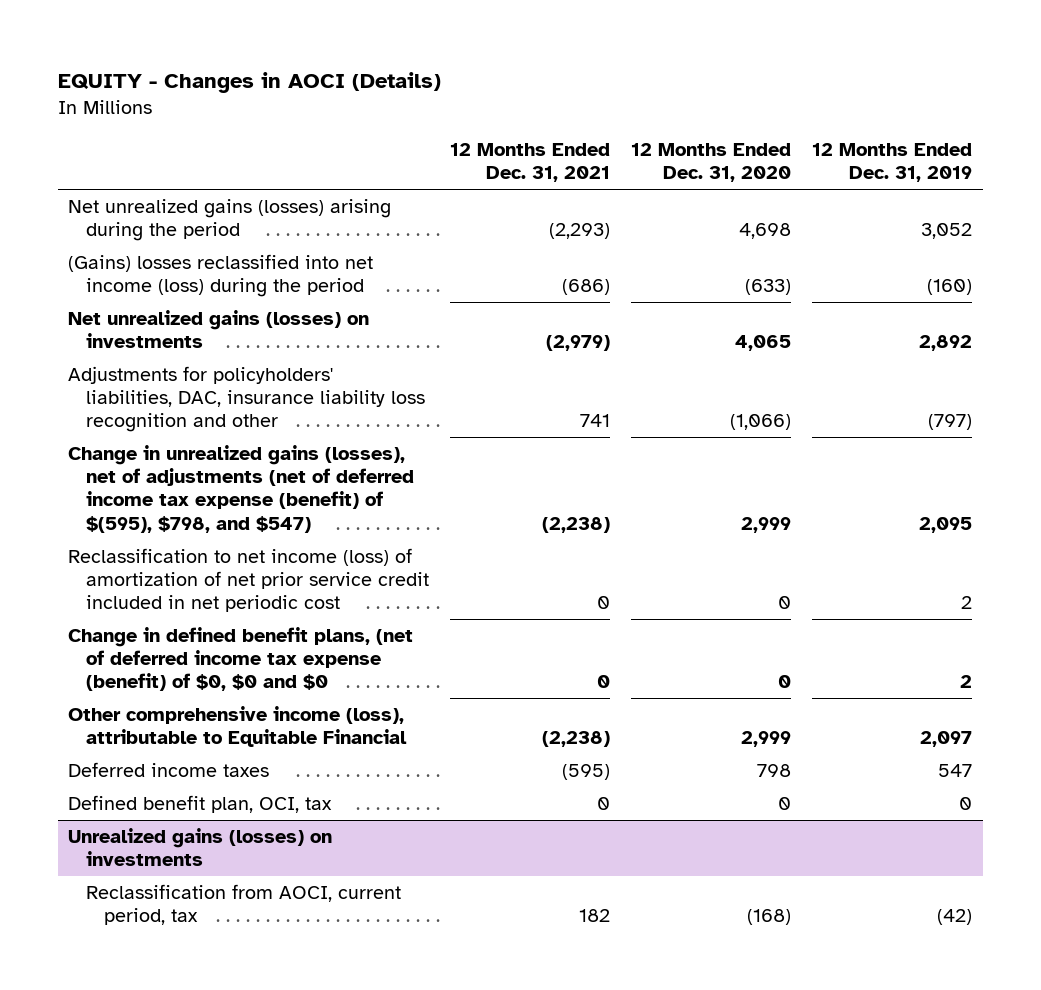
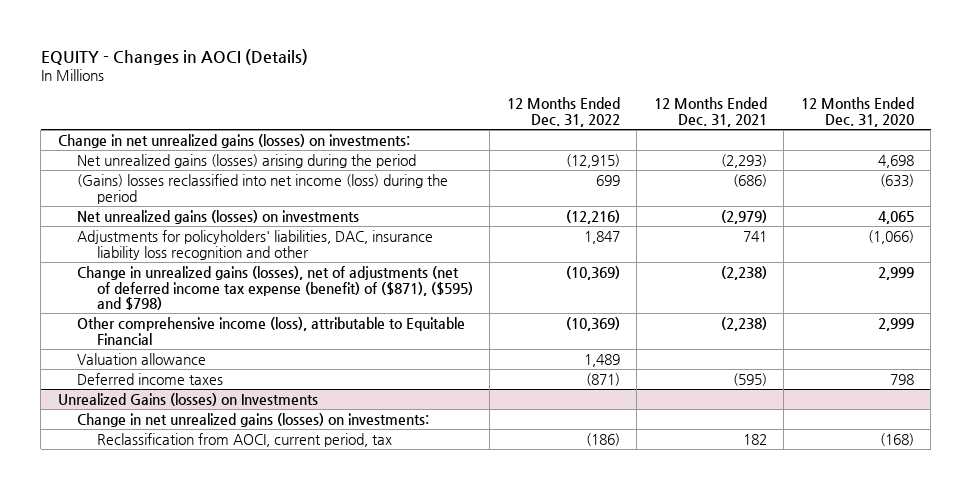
[812,143,973,183] 12 Months Ended Dec. 31, 2019 -> none
none -> [506,97,620,128] 12 Months Ended Dec. 31, 2022
none -> [57,133,410,148] Change in net unrealized gains (losses) on investments:
[68,548,430,613] Reclassification to net income (loss) of amortization of net prior service credit included in net periodic cost -> none
[68,627,414,692] Change in defined benefit plans, (net of deferred income tax expense (benefit) of $0, $0 and $0 -> none
[68,445,415,533] Change in unrealized gains (losses), net of adjustments (net of deferred income tax expense (benefit) of $(595), $798, and $547) -> [77,265,473,311] Change in unrealized gains (losses), net of adjustments (net of deferred income tax expense (benefit) of ($871), ($595) and $798)
none -> [77,352,207,365] Valuation allowance
[68,795,333,814] Defined benefit plan, OCI, tax -> none
[68,828,333,867] Unrealized gains (losses) on investments -> [57,392,318,406] Unrealized Gains (losses) on Investments
none -> [77,412,430,427] Change in net unrealized gains (losses) on investments:

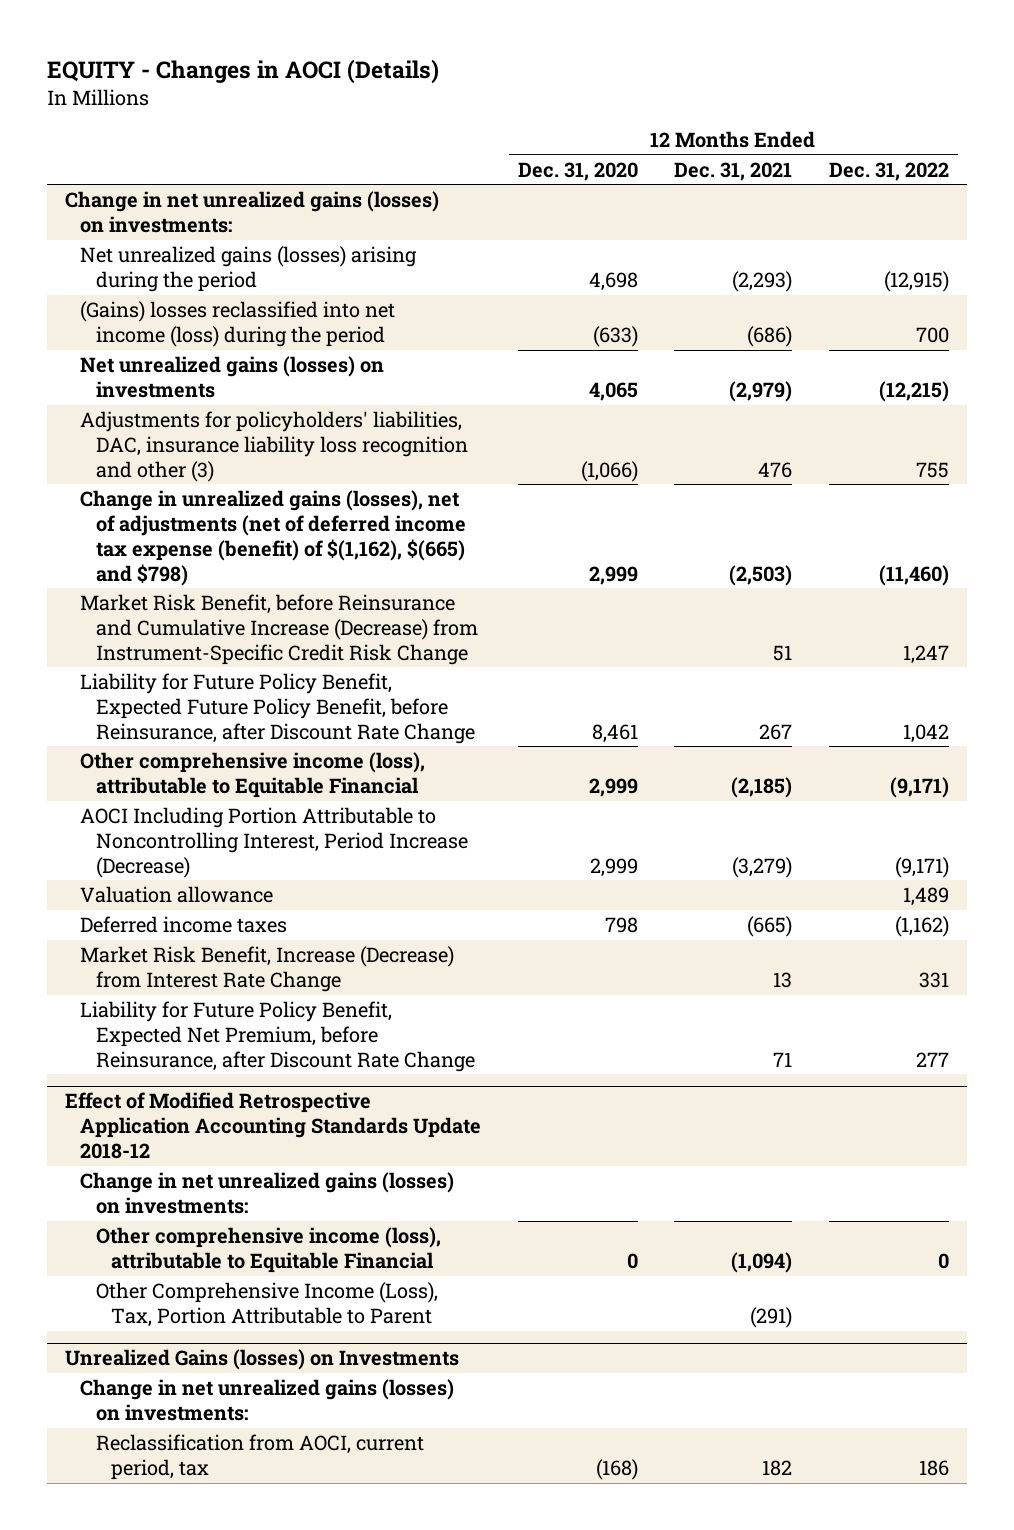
[595,174,620,186] 699 -> [915,326,949,343] 700
[565,209,620,224] (12,216) -> [878,380,949,402] (12,215)
[77,229,434,260] Adjustments for policyholders' liabilities, DAC, insurance liability loss recognition and other -> [80,411,468,482] Adjustments for policyholders' liabilities, DAC, insurance liability loss recognition and other (3)
[583,230,620,244] 1,847 -> [915,461,949,478] 755
[742,230,767,242] 741 -> [758,461,793,478] 476
[77,265,473,311] Change in unrealized gains (losses), net of adjustments (net of deferred income tax expense (benefit) of ($871), ($595) and $798) -> [80,490,466,586] Change in unrealized gains (losses), net of adjustments (net of deferred income tax expense (benefit) of $(1,162), $(665) and $798)
[565,265,620,280] (10,369) -> [878,564,949,586] (11,460)
[720,265,767,280] (2,238) -> [729,564,793,586] (2,503)
none -> [80,594,478,665] Market Risk Benefit, before Reinsurance and Cumulative Increase (Decrease) from Instrument-Specific Credit Risk Change
none -> [80,673,475,744] Liability for Future Policy Benefit, Expected Future Policy Benefit, before Reinsurance, after Discount Rate Change
[565,316,620,331] (10,369) -> [889,776,949,798] (9,171)
[720,316,767,331] (2,238) -> [731,776,793,798] (2,185)
none -> [80,807,468,878] AOCI Including Portion Attributable to Noncontrolling Interest, Period Increase (Decrease)
[585,372,620,386] (871) -> [894,916,949,938] (1,162)
[732,372,767,386] (595) -> [747,916,793,938] (665)
none -> [80,946,455,992] Market Risk Benefit, Increase (Decrease) from Interest Rate Change
none -> [80,1001,475,1072] Liability for Future Policy Benefit, Expected Net Premium, before Reinsurance, after Discount Rate Change
none -> [65,1092,482,1160] Effect of Modified Retrospective Application Accounting Standards Update 2018-12
none -> [80,1172,455,1214] Change in net unrealized gains (losses) on investments:
none -> [95,1227,441,1273] Other comprehensive income (loss), attributable to Equitable Financial
none -> [95,1282,438,1327] Other Comprehensive Income (Loss), Tax, Portion Attributable to Parent
[585,432,620,446] (186) -> [918,1459,949,1476] 186

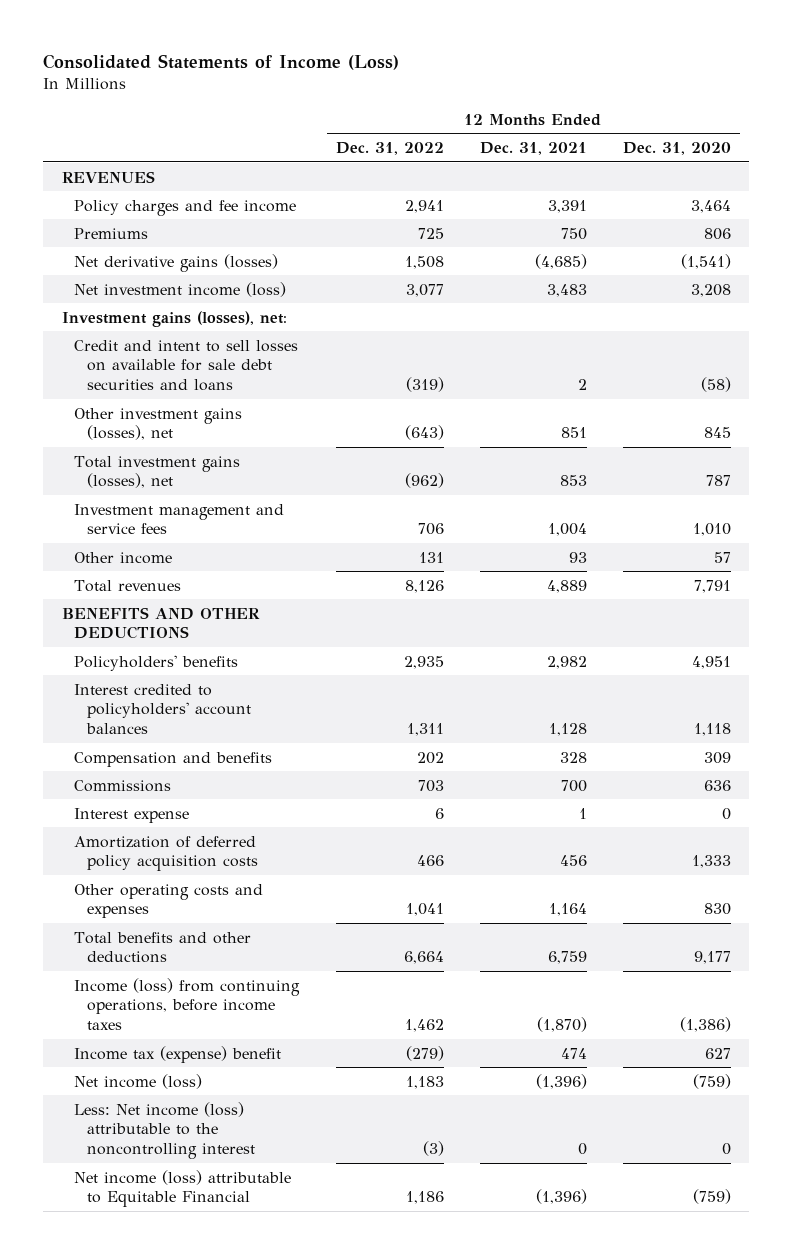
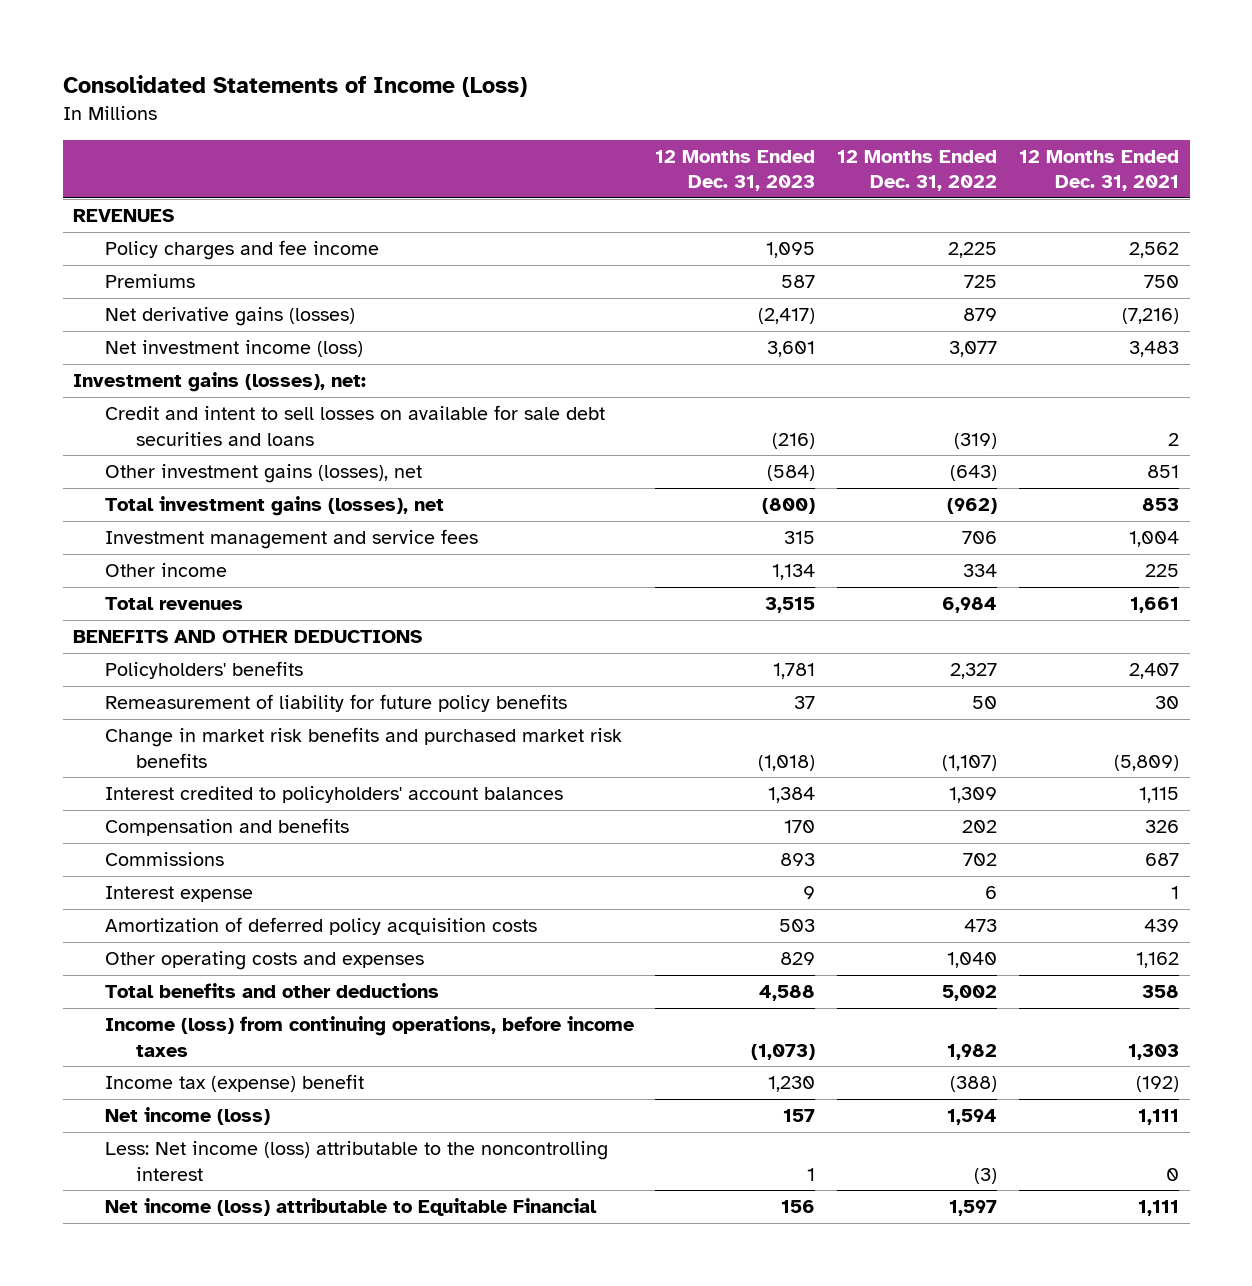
[622,142,731,156] Dec. 31, 2020 -> none
none -> [655,149,816,192] 12 Months Ended Dec. 31, 2023
[404,199,444,213] 2,941 -> [948,242,998,259] 2,225
[547,199,587,213] 3,391 -> [1128,242,1179,259] 2,562
[404,255,444,269] 1,508 -> [963,308,998,322] 879
[534,253,587,269] (4,685) -> [1121,308,1179,325] (7,216)
[418,551,444,563] 131 -> [963,564,998,578] 334
[568,551,587,563] 93 -> [1144,564,1179,578] 225
[404,579,444,593] 8,126 -> [942,597,998,614] 6,984
[546,579,587,593] 4,889 -> [1129,597,1179,614] 1,661
[403,655,444,669] 2,935 -> [950,663,998,680] 2,327
[546,655,587,669] 2,982 -> [1128,663,1179,680] 2,407
none -> [104,694,567,713] Remeasurement of liability for future policy benefits
none -> [104,727,622,768] Change in market risk benefits and purchased market risk benefits
[406,722,444,736] 1,311 -> [949,787,998,804] 1,309
[548,722,587,736] 1,128 -> [1138,787,1179,804] 1,115
[559,751,587,763] 328 -> [1144,820,1179,834] 326
[417,779,444,792] 703 -> [963,853,998,867] 702
[560,779,587,792] 700 -> [1144,853,1179,867] 687
[416,855,444,867] 466 -> [964,919,998,933] 473
[559,855,587,867] 456 -> [1143,919,1179,933] 439
[405,903,444,917] 1,041 -> [947,952,998,969] 1,040
[548,903,587,917] 1,164 -> [1135,952,1179,969] 1,162
[403,951,444,965] 6,664 -> [942,985,998,1002] 5,002
[547,951,587,965] 6,759 -> [1141,985,1179,999] 358
[404,1018,444,1032] 1,462 -> [947,1043,998,1060] 1,982
[536,1016,587,1032] (1,870) -> [1127,1043,1179,1060] 1,303
[405,1045,444,1061] (279) -> [950,1076,998,1093] (388)
[560,1047,587,1059] 474 -> [1135,1076,1179,1093] (192)
[405,1075,444,1089] 1,183 -> [947,1109,998,1126] 1,594
[535,1073,587,1089] (1,396) -> [1137,1109,1179,1126] 1,111
[405,1191,444,1205] 1,186 -> [949,1200,998,1217] 1,597
[535,1189,587,1205] (1,396) -> [1137,1200,1179,1217] 1,111

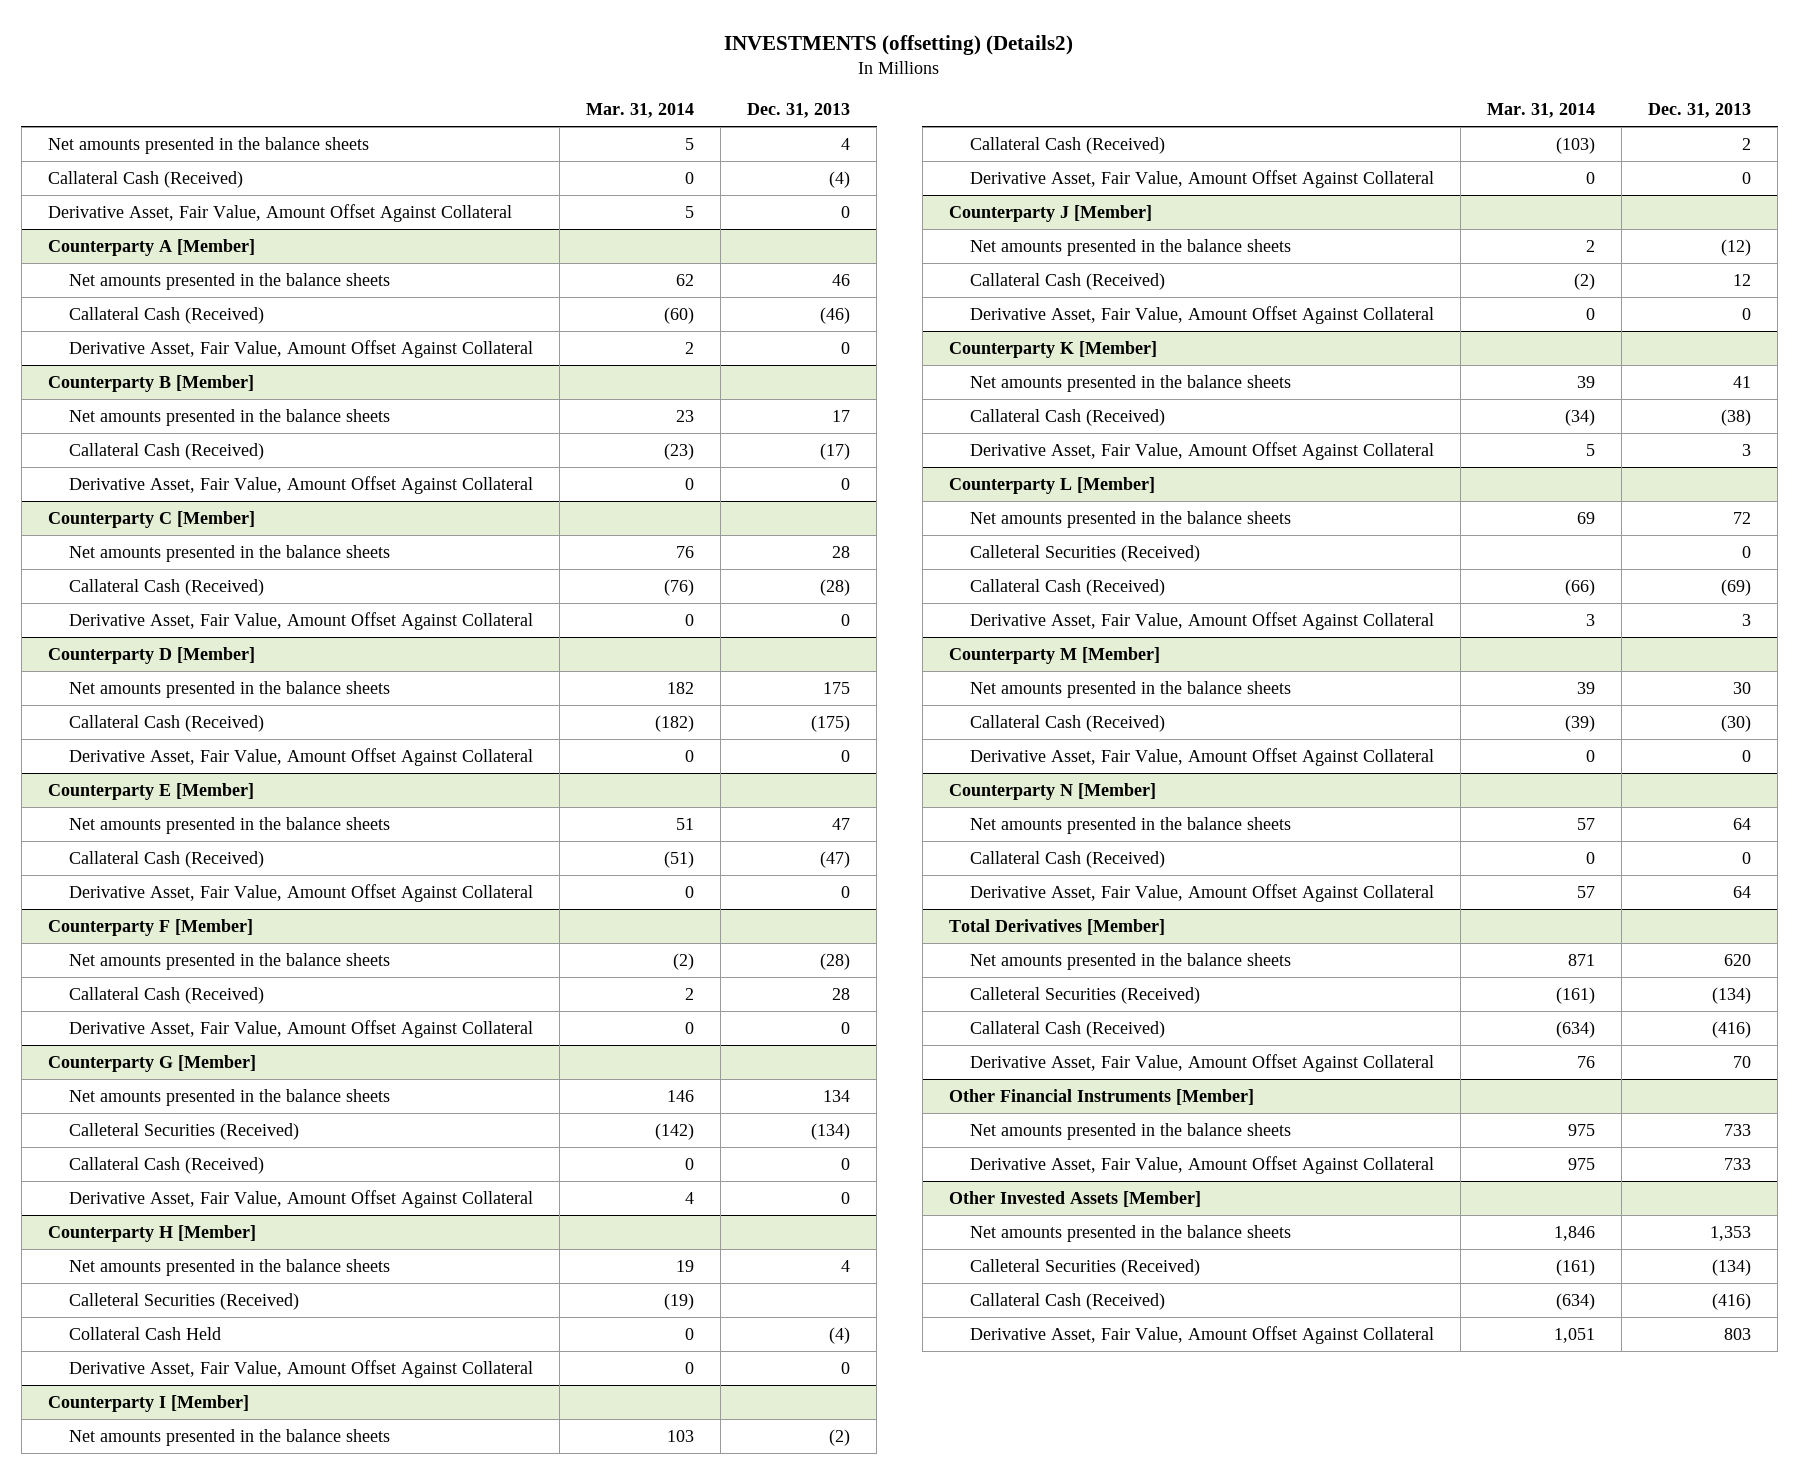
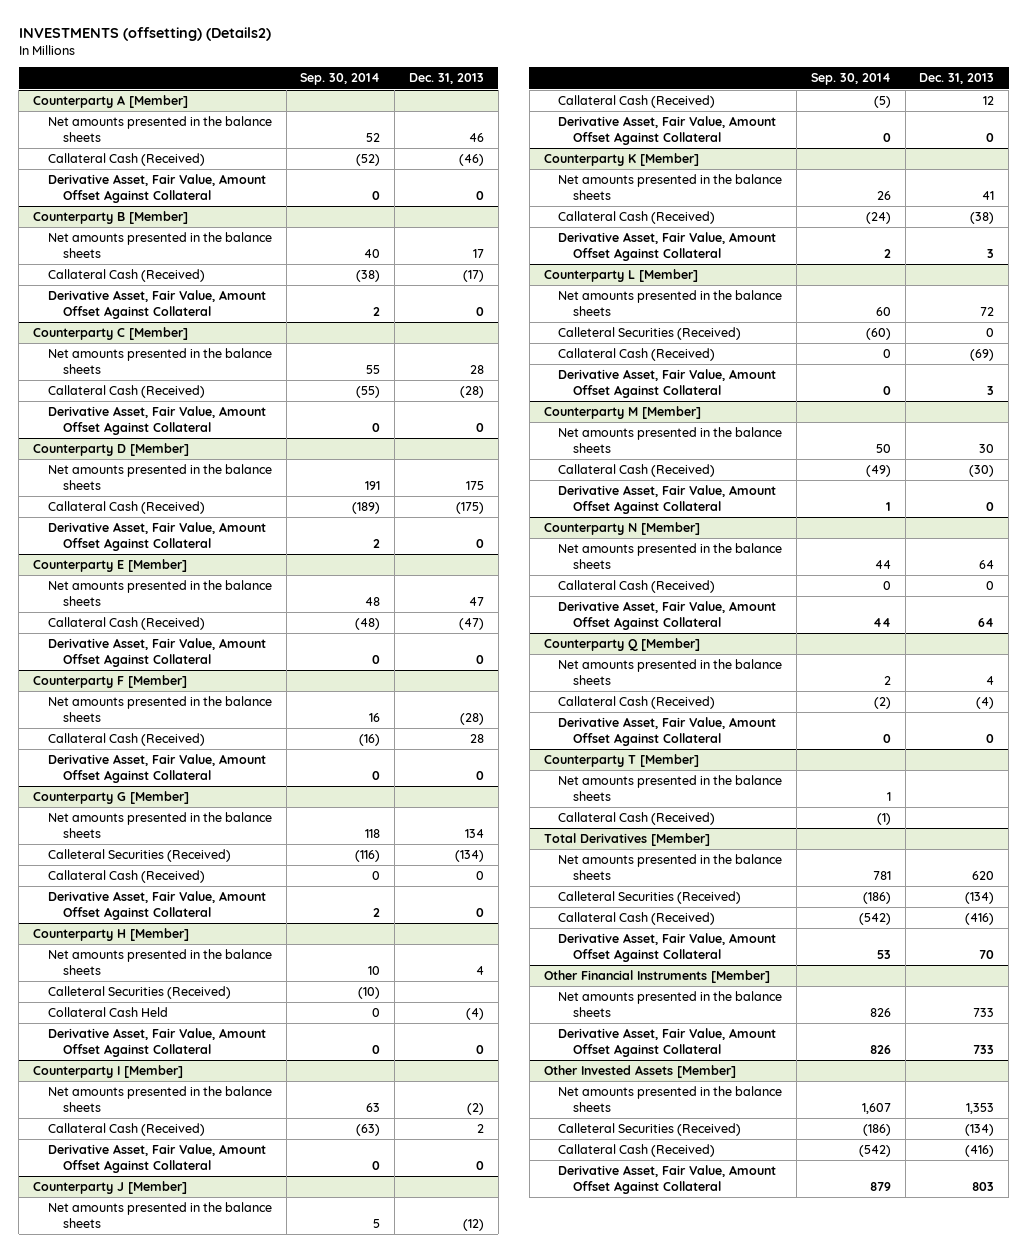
[585,103,694,119] Mar. 31, 2014 -> none
none -> [300,73,381,86] Sep. 30, 2014
[47,136,369,154] Net amounts presented in the balance sheets -> none
[47,170,243,188] Callateral Cash (Received) -> none
[47,203,512,222] Derivative Asset, Fair Value, Amount Offset Against Collateral -> none
none -> [543,637,700,651] Counterparty Q [Member]
none -> [558,658,783,685] Net amounts presented in the balance sheets
none -> [558,695,716,709] Callateral Cash (Received)
none -> [558,716,777,746] Derivative Asset, Fair Value, Amount Offset Against Collateral
none -> [543,753,699,767] Counterparty T [Member]
none -> [558,774,783,801] Net amounts presented in the balance sheets
none -> [558,811,716,825] Callateral Cash (Received)

